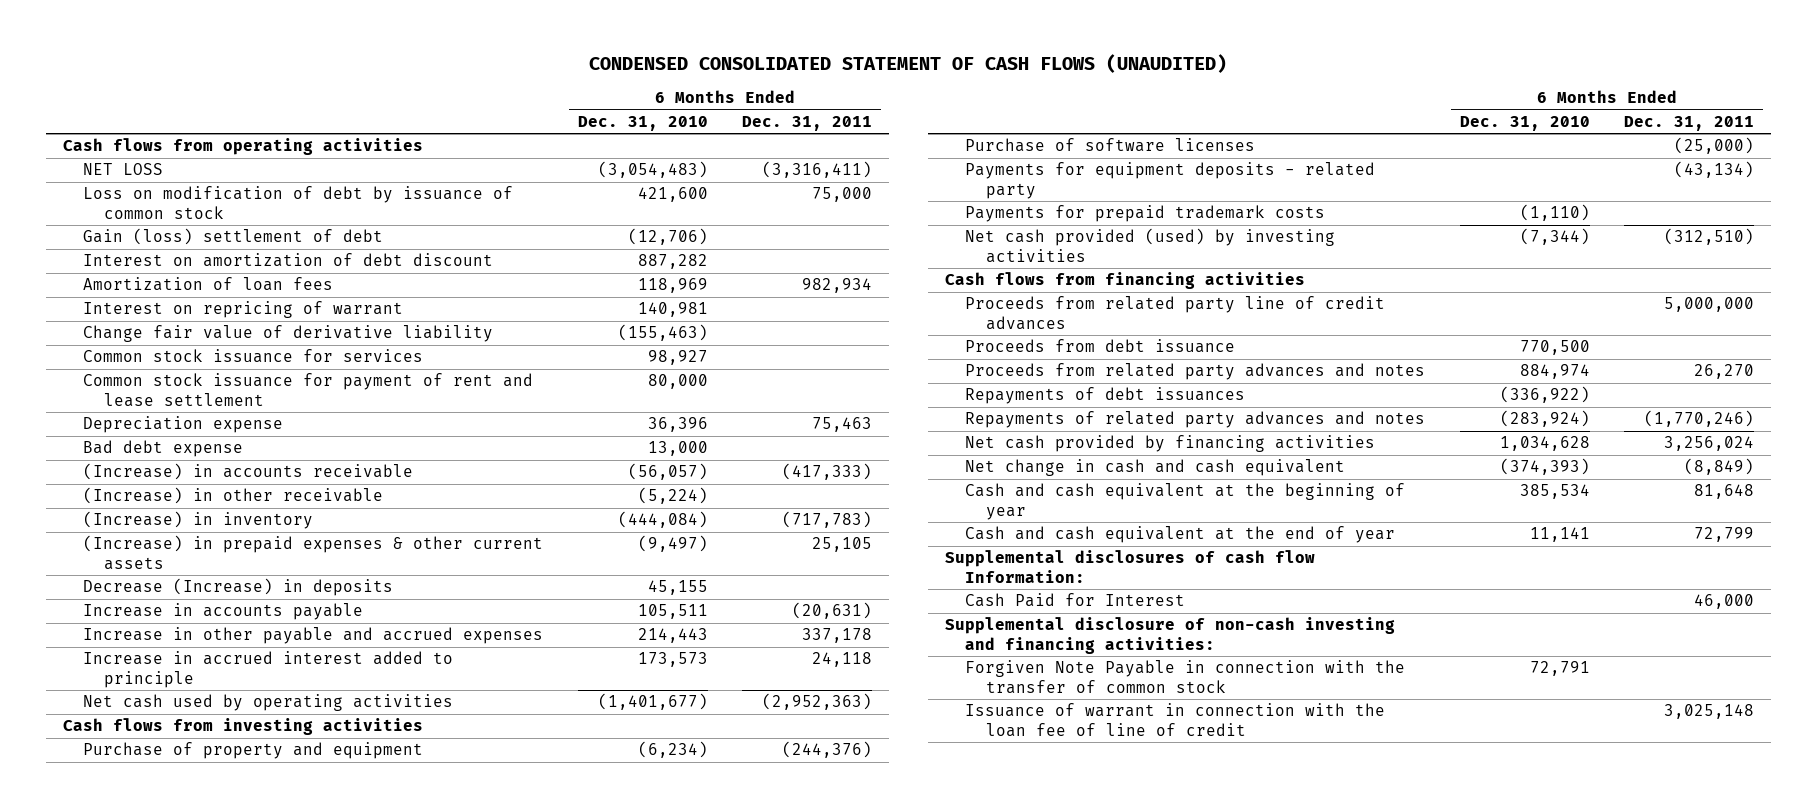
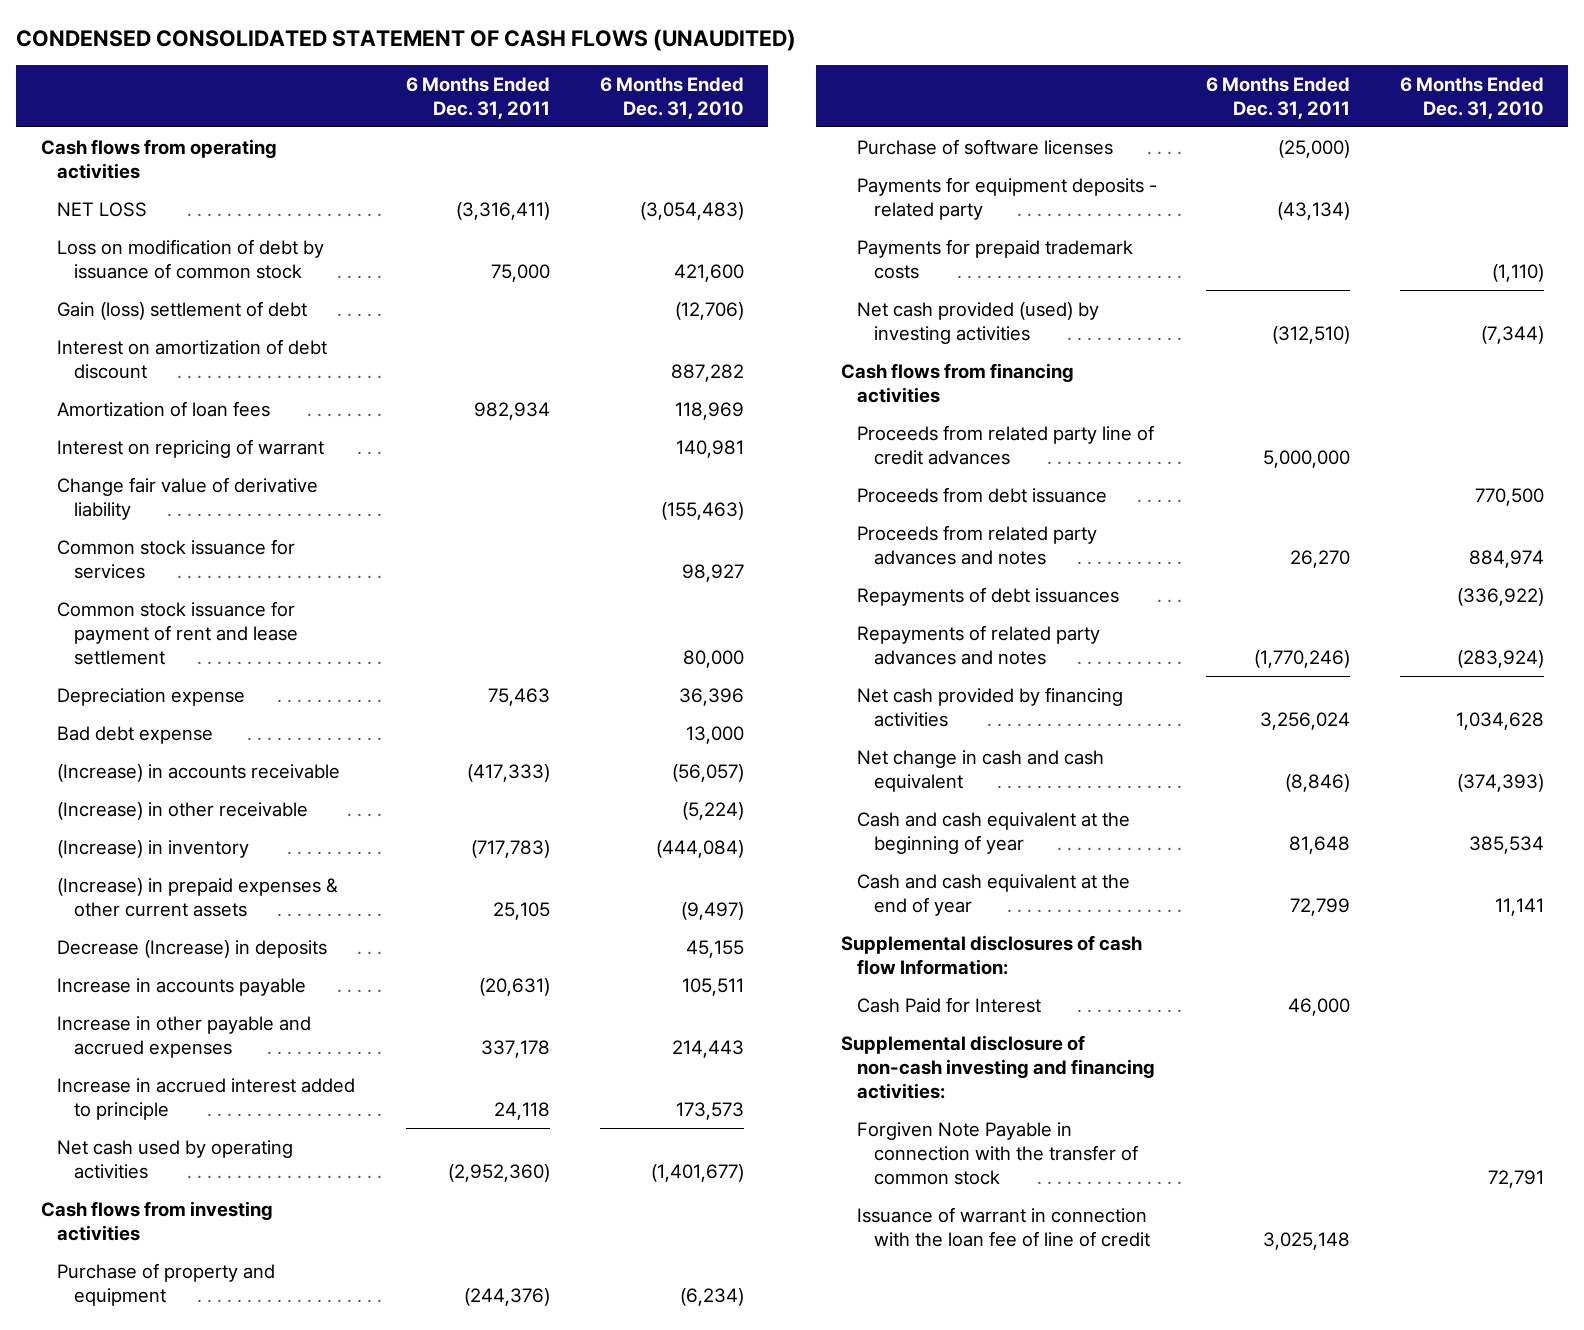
[762,693,873,711] (2,952,363) -> [448,1163,551,1182] (2,952,360)
[1684,458,1755,476] (8,849) -> [1285,773,1351,792] (8,846)

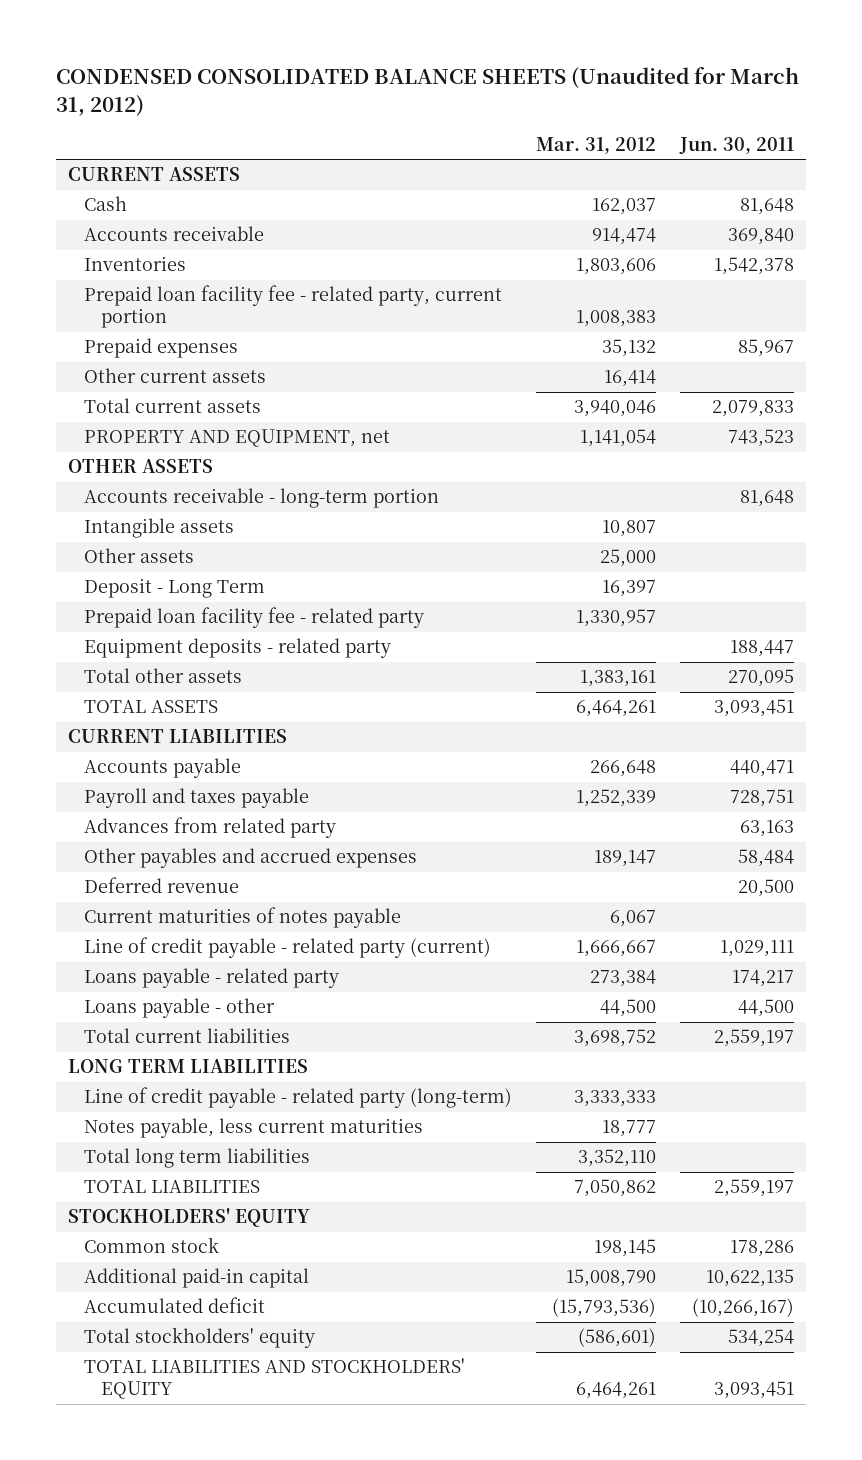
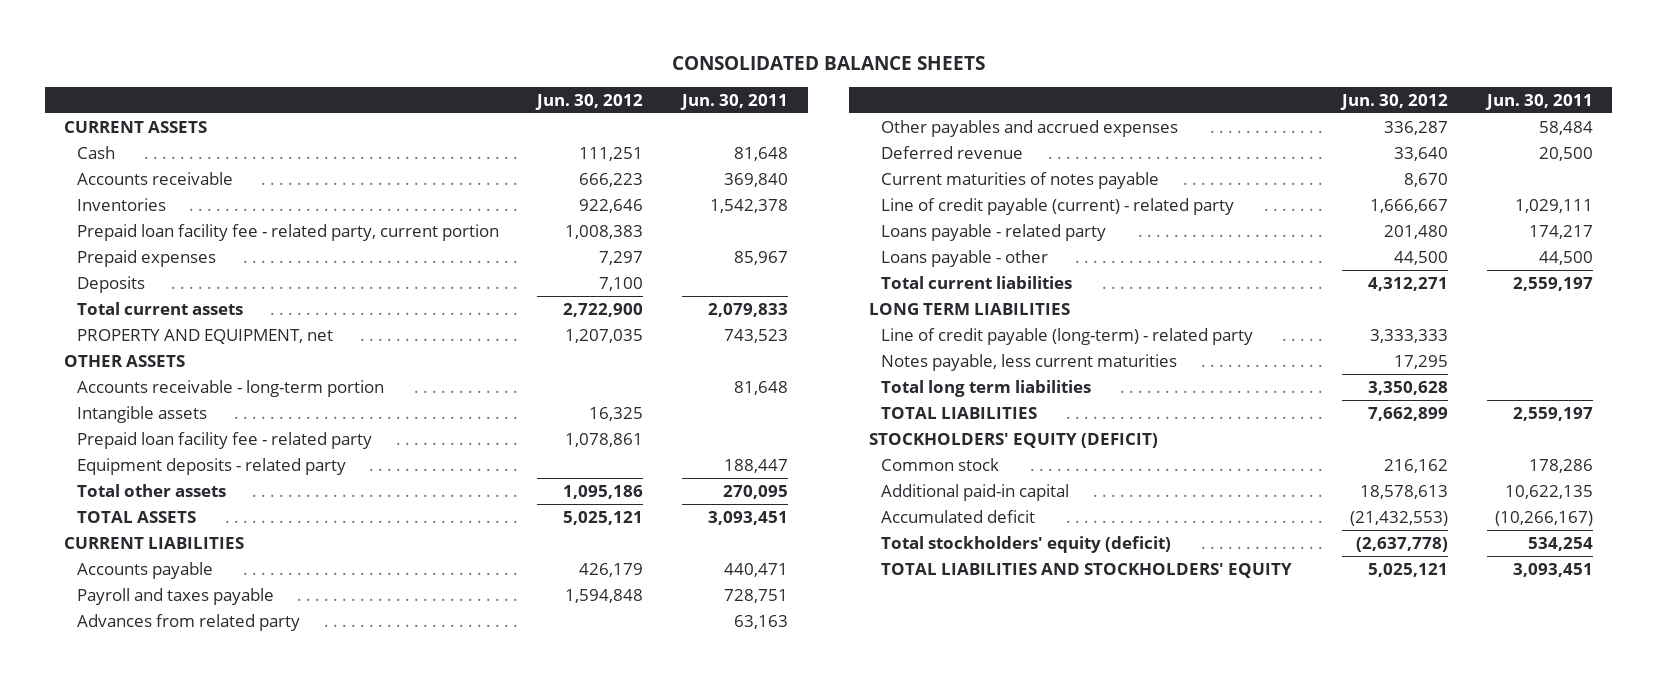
[56,67,800,117] CONDENSED CONSOLIDATED BALANCE SHEETS (Unaudited for March 31, 2012) -> [672,56,986,71] CONSOLIDATED BALANCE SHEETS
[536,137,657,155] Mar. 31, 2012 -> none
none -> [535,93,644,110] Jun. 30, 2012
[84,368,267,384] Other current assets -> none
none -> [76,275,145,293] Deposits
[84,548,195,564] Other assets -> none
[84,578,266,599] Deposit - Long Term -> none
[84,937,492,959] Line of credit payable - related party (current) -> [881,197,1235,215] Line of credit payable (current) - related party
[84,1087,513,1109] Line of credit payable - related party (long-term) -> [881,327,1254,345] Line of credit payable (long-term) - related party
[68,1208,311,1228] STOCKHOLDERS' EQUITY -> [868,432,1158,448] STOCKHOLDERS' EQUITY (DEFICIT)
[84,1327,316,1349] Total stockholders' equity -> [881,535,1172,553] Total stockholders' equity (deficit)

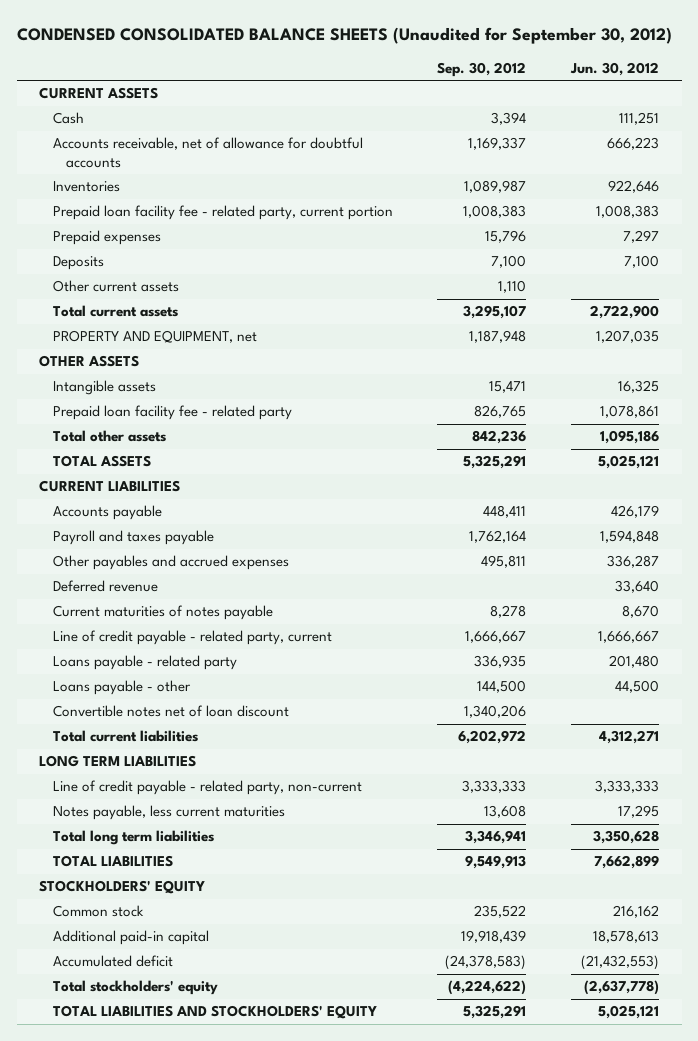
[672,56,986,71] CONSOLIDATED BALANCE SHEETS -> [16,27,672,45] CONDENSED CONSOLIDATED BALANCE SHEETS (Unaudited for September 30, 2012)
[680,93,789,110] Jun. 30, 2011 -> none
none -> [437,61,527,77] Sep. 30, 2012
[76,171,233,185] Accounts receivable -> [52,137,363,168] Accounts receivable, net of allowance for doubtful accounts
none -> [52,280,179,293] Other current assets
[76,379,384,397] Accounts receivable - long-term portion -> none
[76,457,346,475] Equipment deposits - related party -> none
[76,613,300,631] Advances from related party -> none
[881,197,1235,215] Line of credit payable (current) - related party -> [52,630,332,646] Line of credit payable - related party, current
none -> [52,705,289,718] Convertible notes net of loan discount
[881,327,1254,345] Line of credit payable (long-term) - related party -> [52,780,362,796] Line of credit payable - related party, non-current
[868,432,1158,448] STOCKHOLDERS' EQUITY (DEFICIT) -> [38,880,205,895] STOCKHOLDERS' EQUITY
[881,535,1172,553] Total stockholders' equity (deficit) -> [52,980,218,996] Total stockholders' equity

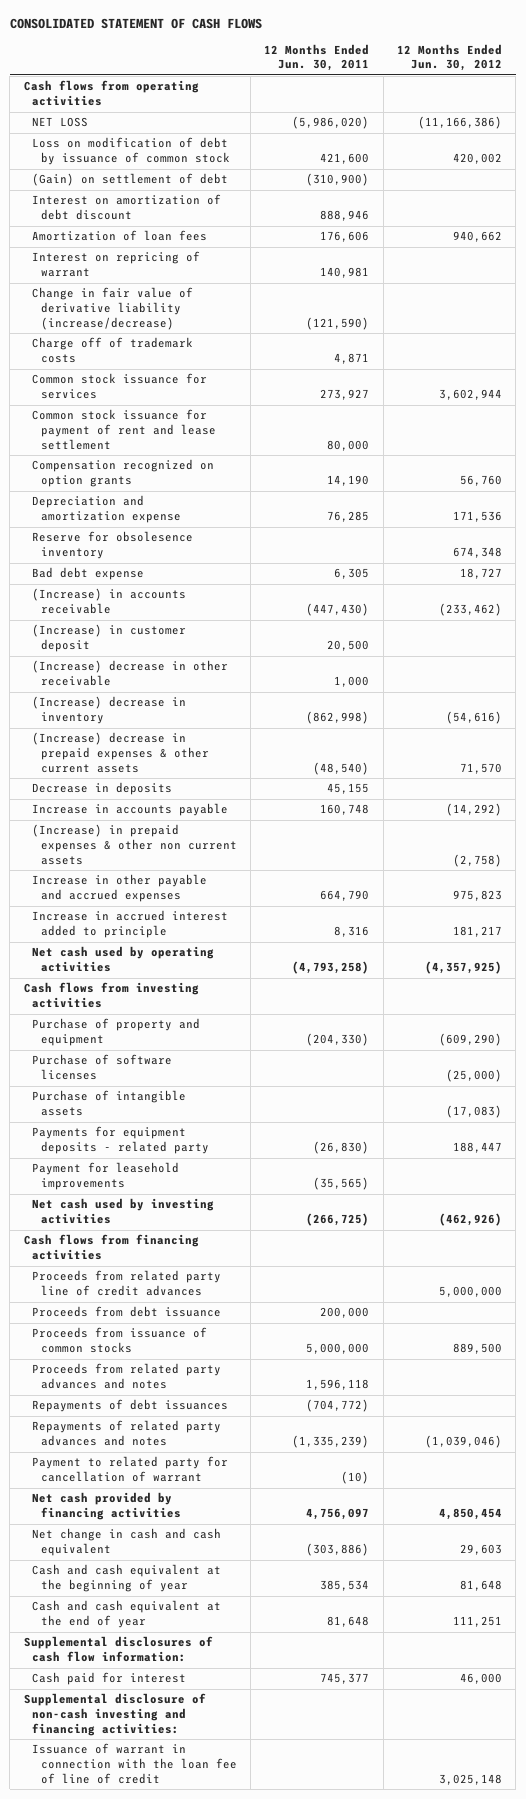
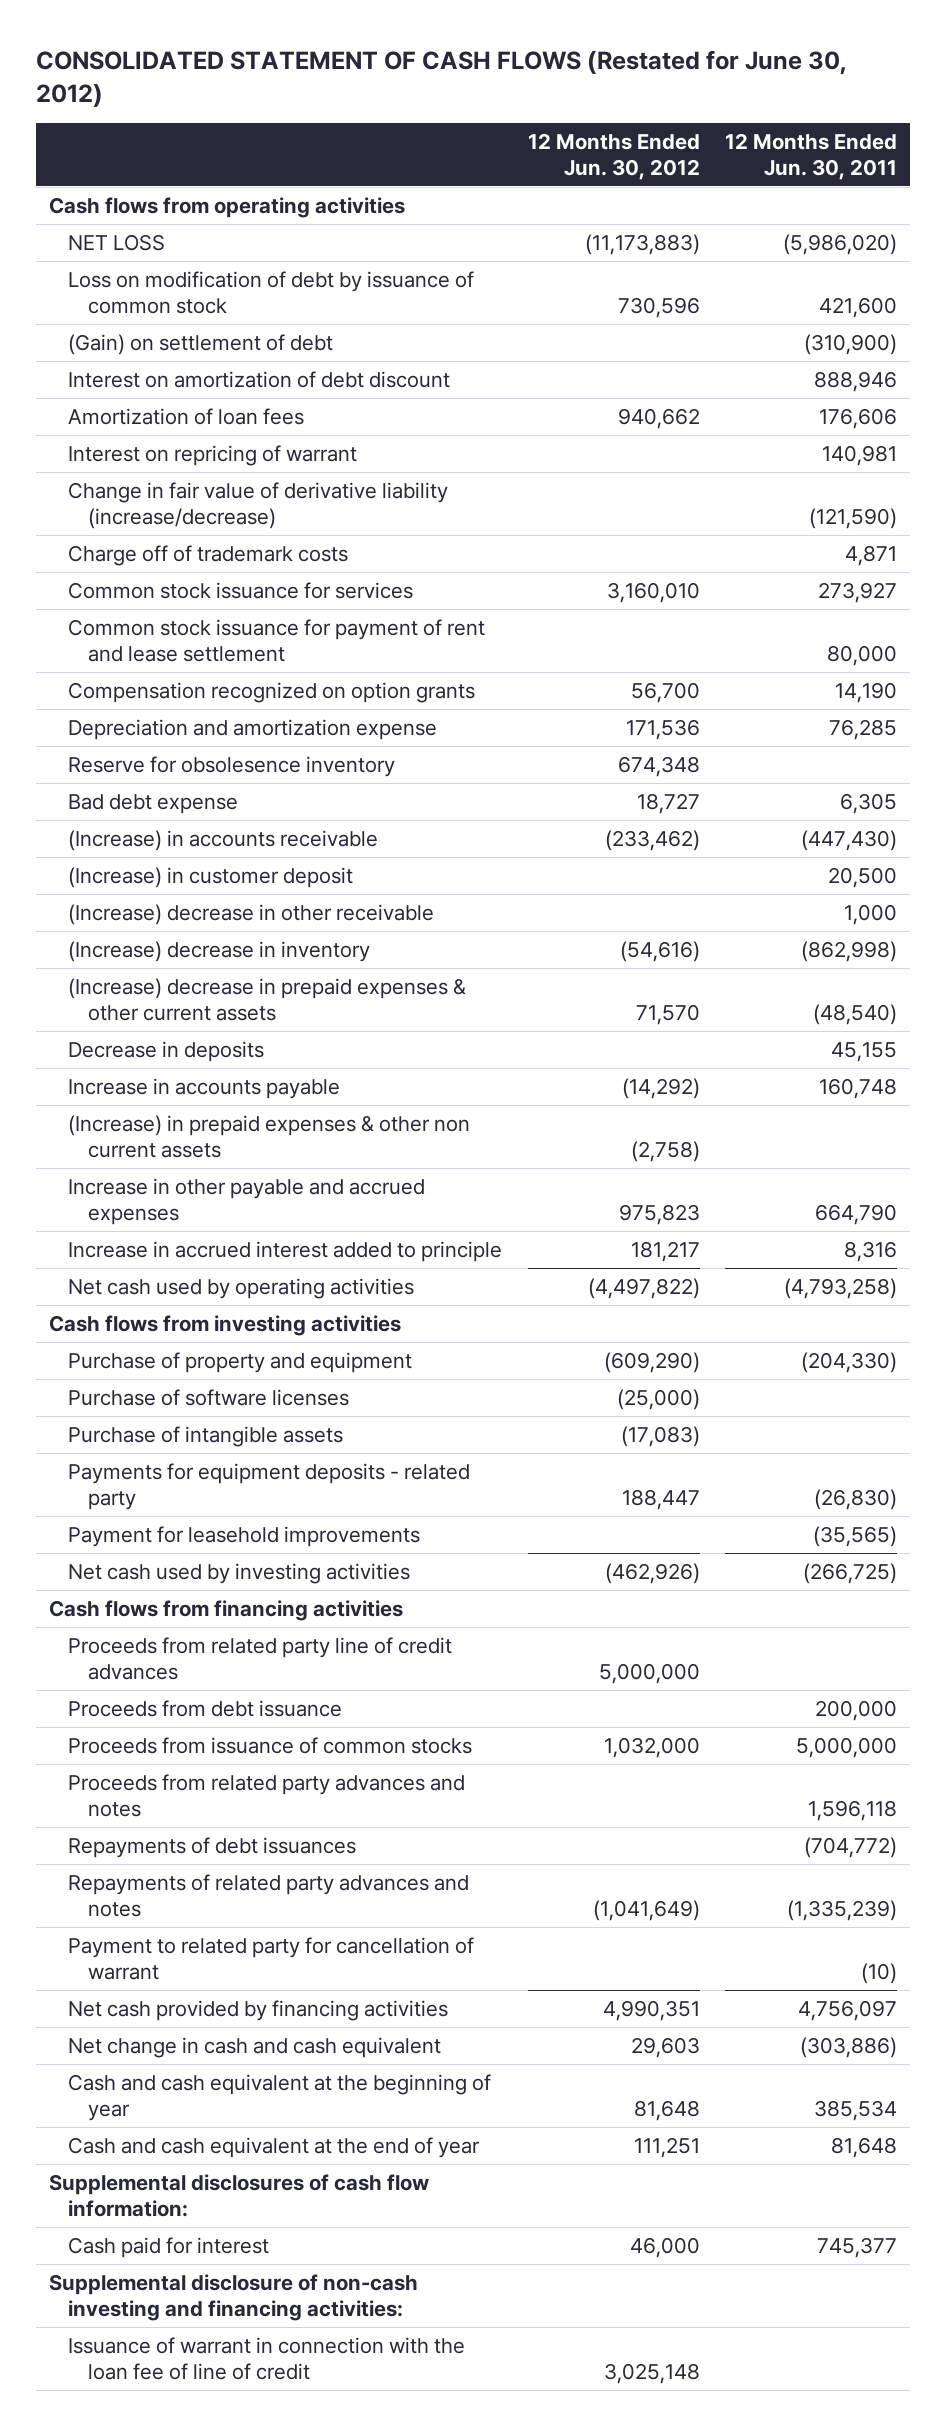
[9,17,262,29] CONSOLIDATED STATEMENT OF CASH FLOWS -> [36,49,848,107] CONSOLIDATED STATEMENT OF CASH FLOWS (Restated for June 30, 2012)
[417,116,502,130] (11,166,386) -> [584,233,700,255] (11,173,883)
[452,153,502,165] 420,002 -> [617,297,700,319] 730,596
[438,389,502,401] 3,602,944 -> [606,581,700,603] 3,160,010
[459,475,502,487] 56,760 -> [630,681,700,703] 56,700
[424,961,502,975] (4,357,925) -> [587,1277,700,1299] (4,497,822)
[452,1343,502,1355] 889,500 -> [603,1736,700,1758] 1,032,000
[424,1435,502,1449] (1,039,046) -> [592,1900,700,1922] (1,041,649)
[438,1508,502,1521] 4,850,454 -> [602,1999,700,2021] 4,990,351

